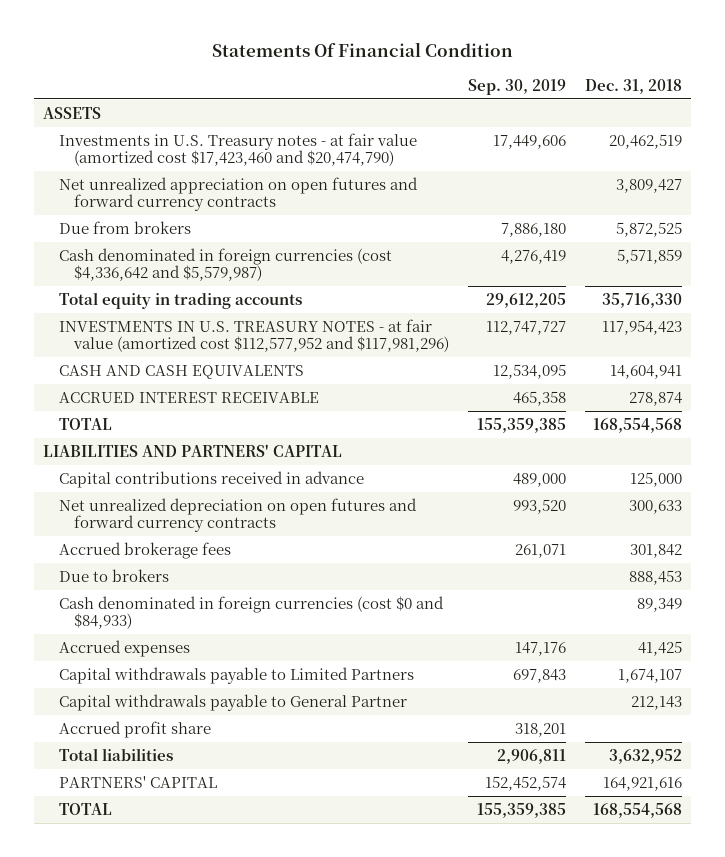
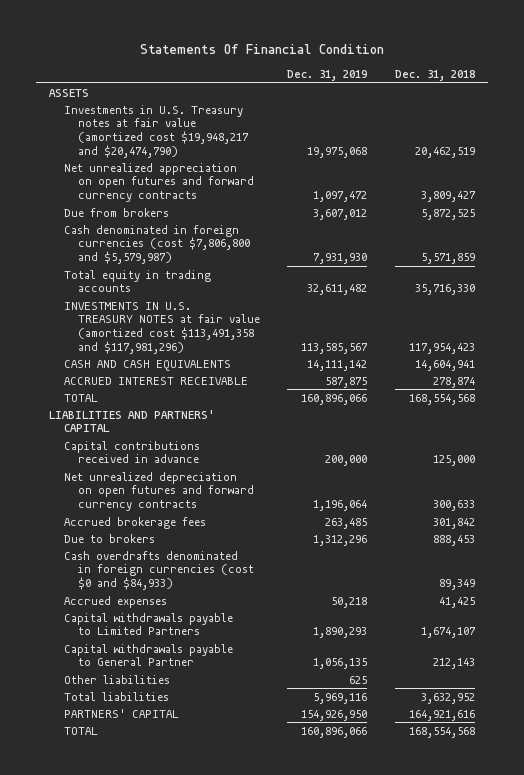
[468,78,567,95] Sep. 30, 2019 -> none
none -> [287,70,368,82] Dec. 31, 2019
[58,132,417,167] Investments in U.S. Treasury notes - at fair value (amortized cost $17,423,460 and $20,474,790) -> [63,104,249,158] Investments in U.S. Treasury notes at fair value (amortized cost $19,948,217 and $20,474,790)
[58,247,392,282] Cash denominated in foreign currencies (cost $4,336,642 and $5,579,987) -> [63,224,250,265] Cash denominated in foreign currencies (cost $7,806,800 and $5,579,987)
[58,318,450,353] INVESTMENTS IN U.S. TREASURY NOTES - at fair value (amortized cost $112,577,952 and $117,981,296) -> [63,301,260,354] INVESTMENTS IN U.S. TREASURY NOTES at fair value (amortized cost $113,491,358 and $117,981,296)
[58,595,444,630] Cash denominated in foreign currencies (cost $0 and $84,933) -> [63,550,254,591] Cash overdrafts denominated in foreign currencies (cost $0 and $84,933)
[58,720,211,738] Accrued profit share -> none
none -> [63,674,170,684] Other liabilities

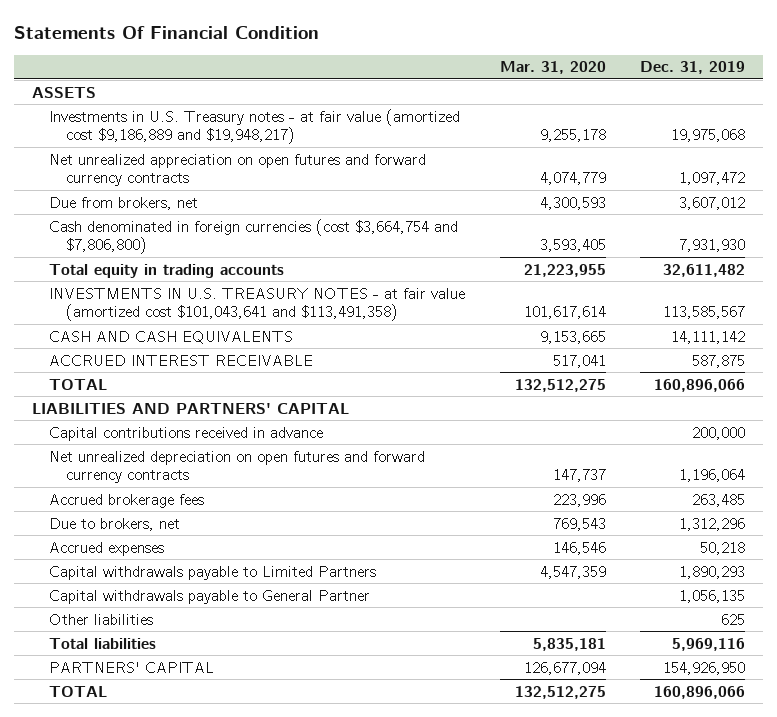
[394,70,475,82] Dec. 31, 2018 -> none
none -> [499,61,606,75] Mar. 31, 2020
[63,104,249,158] Investments in U.S. Treasury notes at fair value (amortized cost $19,948,217 and $20,474,790) -> [49,108,461,145] Investments in U.S. Treasury notes - at fair value (amortized cost $9,186,889 and $19,948,217)
[63,207,169,217] Due from brokers -> [49,196,199,210] Due from brokers, net
[63,224,250,265] Cash denominated in foreign currencies (cost $7,806,800 and $5,579,987) -> [49,218,459,255] Cash denominated in foreign currencies (cost $3,664,754 and $7,806,800)
[63,301,260,354] INVESTMENTS IN U.S. TREASURY NOTES at fair value (amortized cost $113,491,358 and $117,981,296) -> [49,287,466,322] INVESTMENTS IN U.S. TREASURY NOTES - at fair value (amortized cost $101,043,641 and $113,491,358)
[63,550,254,591] Cash overdrafts denominated in foreign currencies (cost $0 and $84,933) -> none
[63,533,155,543] Due to brokers -> [49,517,181,531] Due to brokers, net

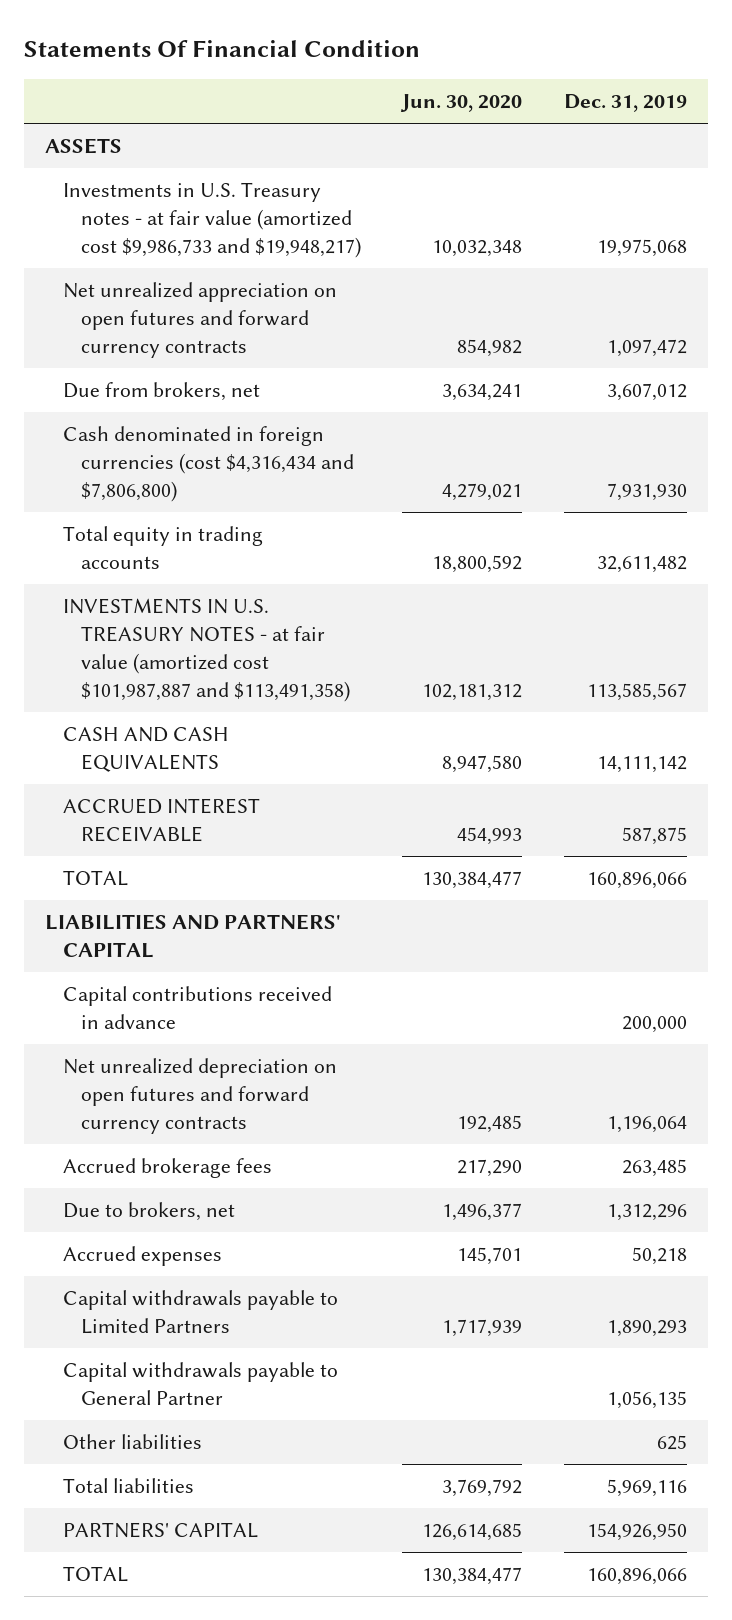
[499,61,606,75] Mar. 31, 2020 -> none
none -> [400,94,523,113] Jun. 30, 2020
[49,108,461,145] Investments in U.S. Treasury notes - at fair value (amortized cost $9,186,889 and $19,948,217) -> [62,182,361,259] Investments in U.S. Treasury notes - at fair value (amortized cost $9,986,733 and $19,948,217)
[49,218,459,255] Cash denominated in foreign currencies (cost $3,664,754 and $7,806,800) -> [62,426,354,503] Cash denominated in foreign currencies (cost $4,316,434 and $7,806,800)
[49,287,466,322] INVESTMENTS IN U.S. TREASURY NOTES - at fair value (amortized cost $101,043,641 and $113,491,358) -> [62,598,350,703] INVESTMENTS IN U.S. TREASURY NOTES - at fair value (amortized cost $101,987,887 and $113,491,358)

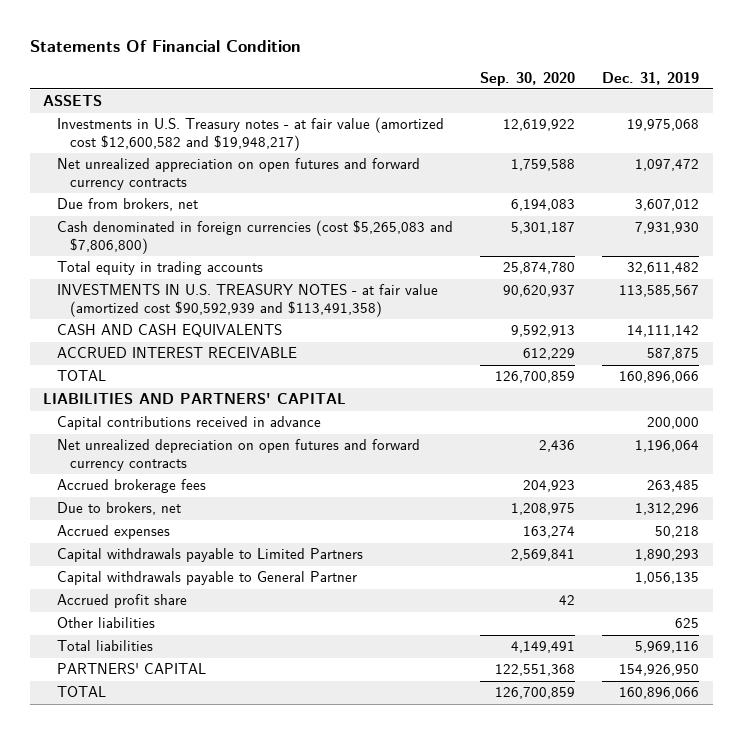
[400,94,523,113] Jun. 30, 2020 -> none
none -> [479,71,575,86] Sep. 30, 2020
[62,182,361,259] Investments in U.S. Treasury notes - at fair value (amortized cost $9,986,733 and $19,948,217) -> [56,117,444,152] Investments in U.S. Treasury notes - at fair value (amortized cost $12,600,582 and $19,948,217)
[62,426,354,503] Cash denominated in foreign currencies (cost $4,316,434 and $7,806,800) -> [56,220,453,255] Cash denominated in foreign currencies (cost $5,265,083 and $7,806,800)
[62,598,350,703] INVESTMENTS IN U.S. TREASURY NOTES - at fair value (amortized cost $101,987,887 and $113,491,358) -> [56,284,438,318] INVESTMENTS IN U.S. TREASURY NOTES - at fair value (amortized cost $90,592,939 and $113,491,358)
none -> [56,594,187,609] Accrued profit share

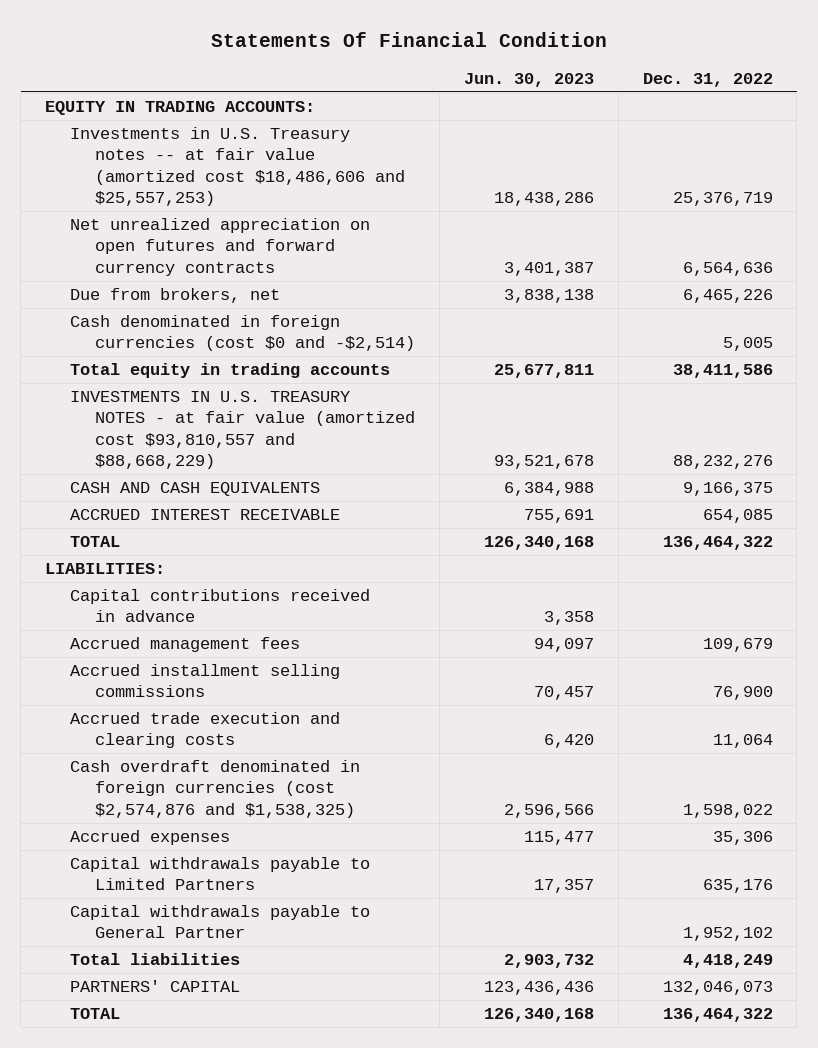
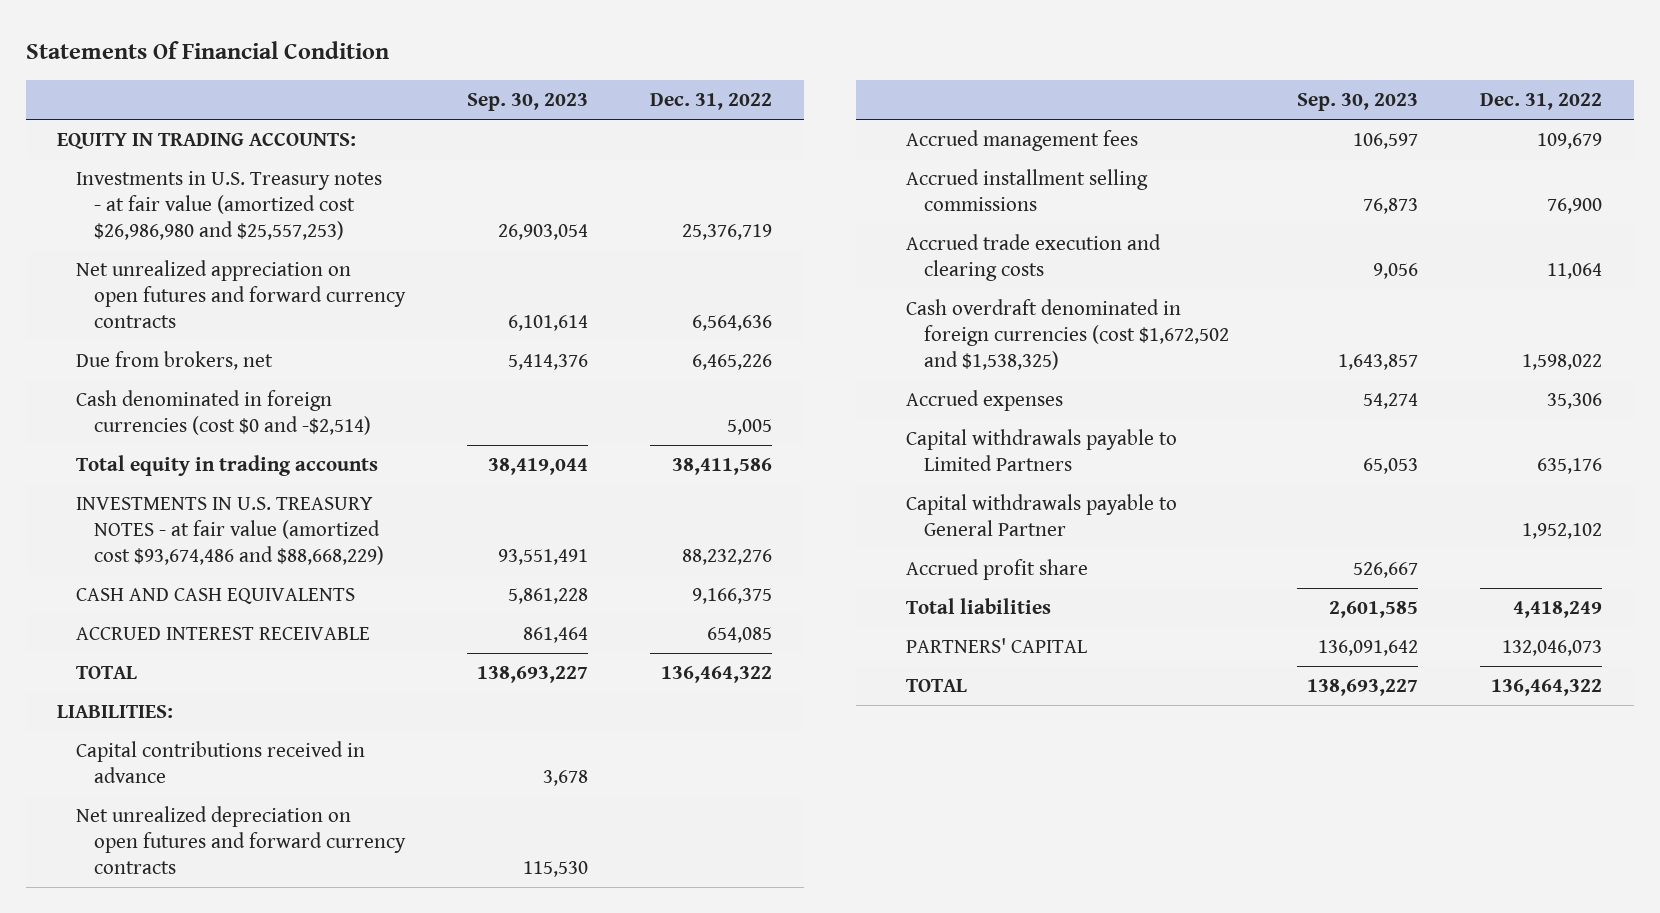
[463,72,594,87] Jun. 30, 2023 -> none
none -> [467,93,589,112] Sep. 30, 2023
[70,127,406,206] Investments in U.S. Treasury notes -- at fair value (amortized cost $18,486,606 and $25,557,253) -> [75,171,382,241] Investments in U.S. Treasury notes - at fair value (amortized cost $26,986,980 and $25,557,253)
[70,391,416,469] INVESTMENTS IN U.S. TREASURY NOTES - at fair value (amortized cost $93,810,557 and $88,668,229) -> [75,497,384,566] INVESTMENTS IN U.S. TREASURY NOTES - at fair value (amortized cost $93,674,486 and $88,668,229)
none -> [75,806,406,875] Net unrealized depreciation on open futures and forward currency contracts
[70,760,361,818] Cash overdraft denominated in foreign currencies (cost $2,574,876 and $1,538,325) -> [905,299,1229,371] Cash overdraft denominated in foreign currencies (cost $1,672,502 and $1,538,325)
none -> [905,559,1088,581] Accrued profit share

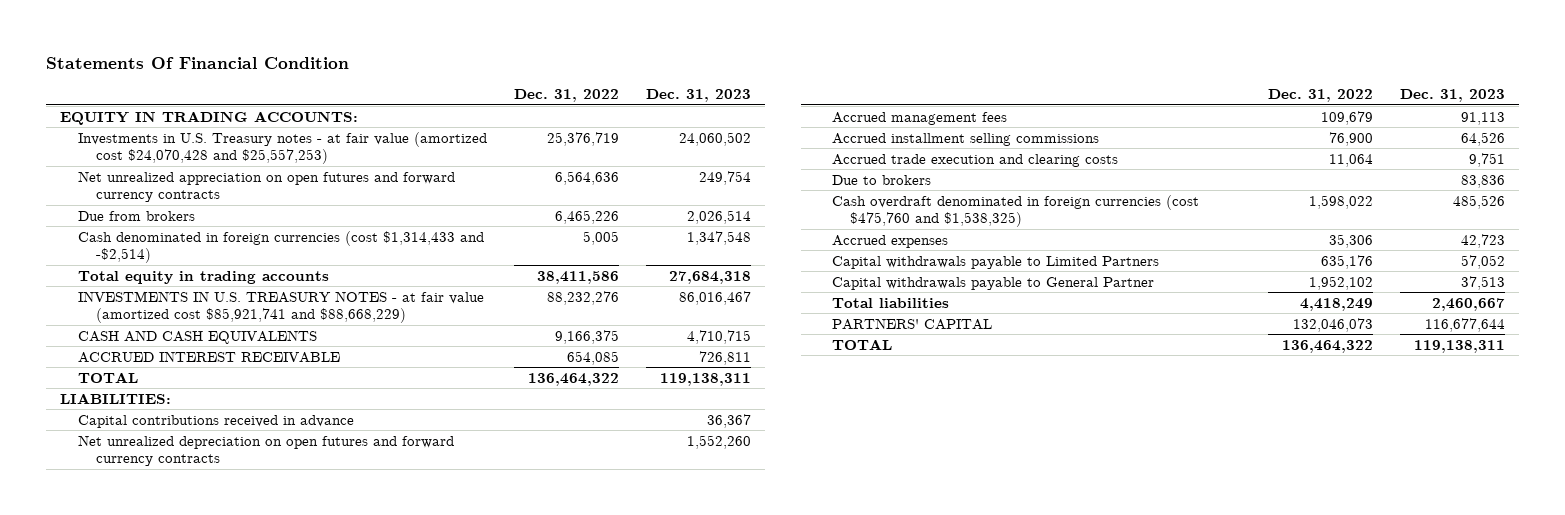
[467,93,589,112] Sep. 30, 2023 -> none
none -> [645,88,751,102] Dec. 31, 2023
[75,171,382,241] Investments in U.S. Treasury notes - at fair value (amortized cost $26,986,980 and $25,557,253) -> [77,131,487,165] Investments in U.S. Treasury notes - at fair value (amortized cost $24,070,428 and $25,557,253)
[75,351,273,371] Due from brokers, net -> [77,210,195,221] Due from brokers
[75,390,371,436] Cash denominated in foreign currencies (cost $0 and -$2,514) -> [77,230,484,264] Cash denominated in foreign currencies (cost $1,314,433 and -$2,514)
[75,497,384,566] INVESTMENTS IN U.S. TREASURY NOTES - at fair value (amortized cost $93,674,486 and $88,668,229) -> [77,290,484,324] INVESTMENTS IN U.S. TREASURY NOTES - at fair value (amortized cost $85,921,741 and $88,668,229)
none -> [832,174,932,185] Due to brokers
[905,299,1229,371] Cash overdraft denominated in foreign currencies (cost $1,672,502 and $1,538,325) -> [832,194,1200,228] Cash overdraft denominated in foreign currencies (cost $475,760 and $1,538,325)
[905,559,1088,581] Accrued profit share -> none

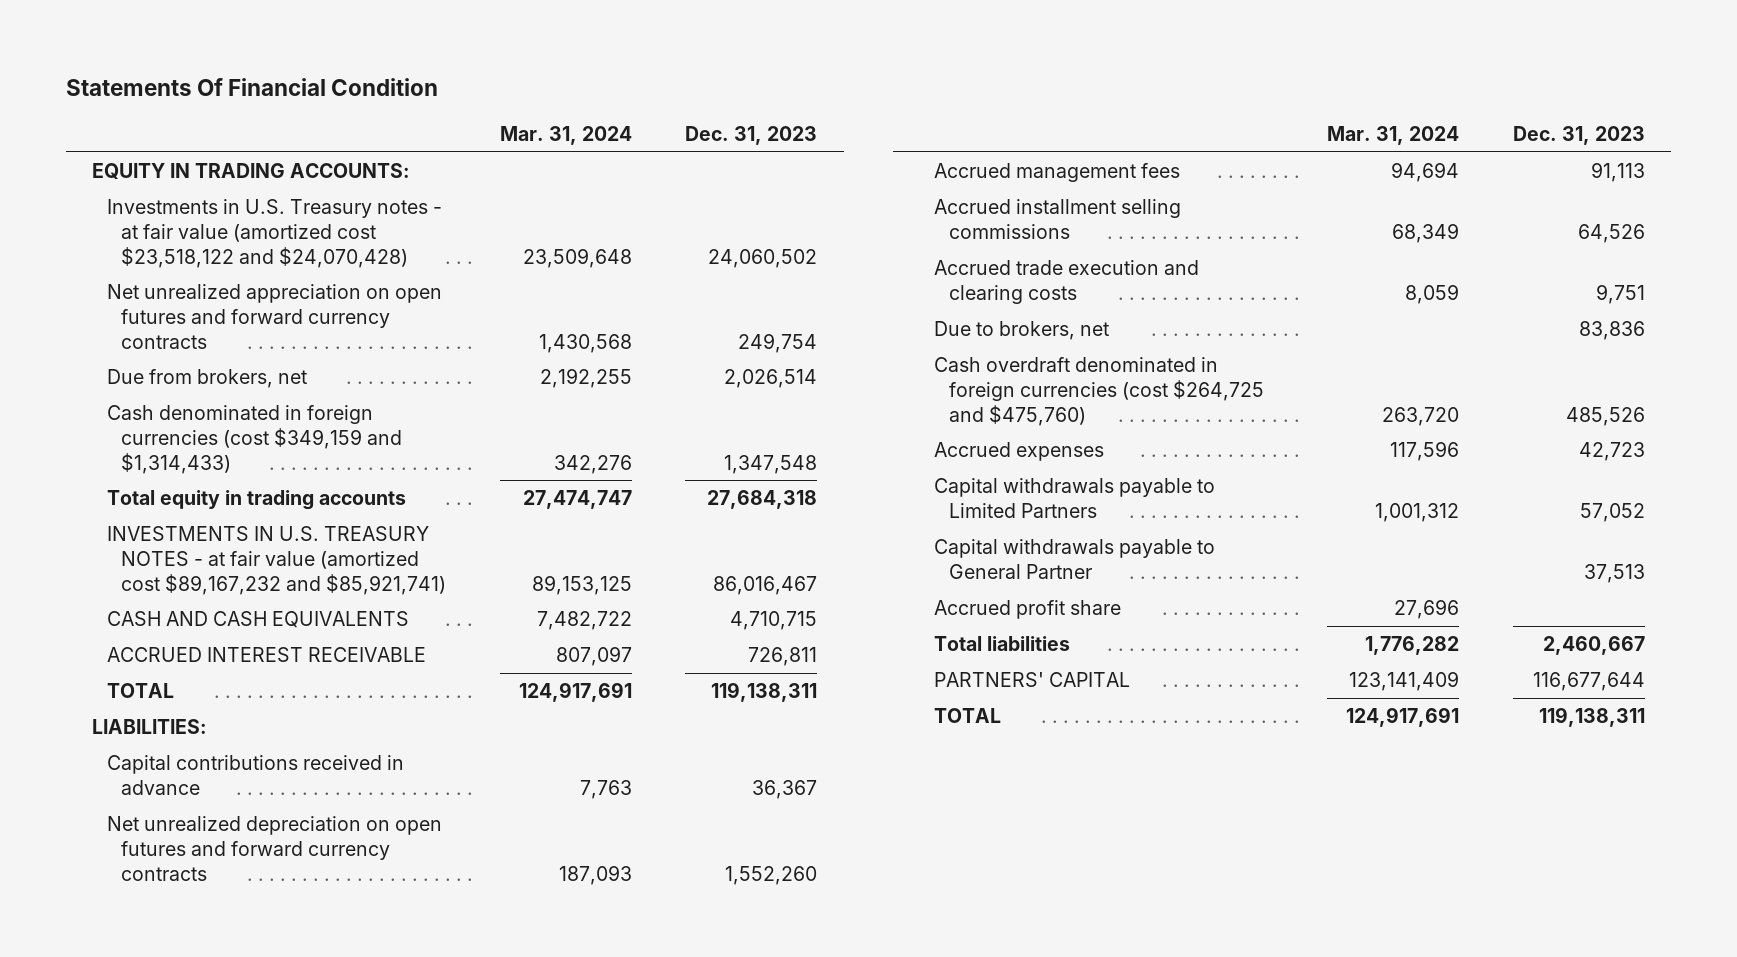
[513,88,619,102] Dec. 31, 2022 -> none
none -> [499,125,632,145] Mar. 31, 2024
[77,131,487,165] Investments in U.S. Treasury notes - at fair value (amortized cost $24,070,428 and $25,557,253) -> [106,199,442,268] Investments in U.S. Treasury notes - at fair value (amortized cost $23,518,122 and $24,070,428)
[77,210,195,221] Due from brokers -> [106,369,307,389] Due from brokers, net
[77,230,484,264] Cash denominated in foreign currencies (cost $1,314,433 and -$2,514) -> [106,405,403,474] Cash denominated in foreign currencies (cost $349,159 and $1,314,433)
[77,290,484,324] INVESTMENTS IN U.S. TREASURY NOTES - at fair value (amortized cost $85,921,741 and $88,668,229) -> [106,526,447,595] INVESTMENTS IN U.S. TREASURY NOTES - at fair value (amortized cost $89,167,232 and $85,921,741)
[832,174,932,185] Due to brokers -> [934,321,1110,341] Due to brokers, net
[832,194,1200,228] Cash overdraft denominated in foreign currencies (cost $475,760 and $1,538,325) -> [934,357,1264,426] Cash overdraft denominated in foreign currencies (cost $264,725 and $475,760)
none -> [934,600,1122,620] Accrued profit share

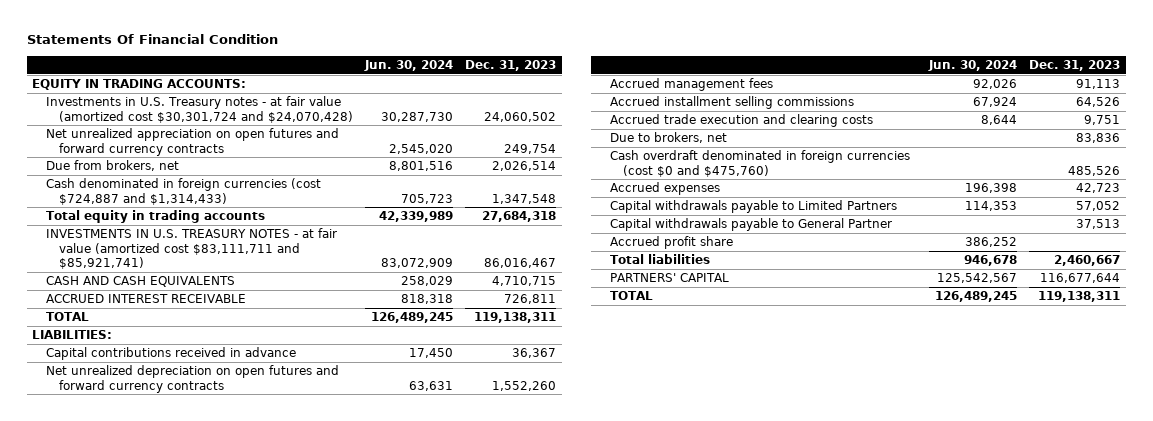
[499,125,632,145] Mar. 31, 2024 -> none
none -> [364,59,454,71] Jun. 30, 2024
[106,199,442,268] Investments in U.S. Treasury notes - at fair value (amortized cost $23,518,122 and $24,070,428) -> [45,96,354,123] Investments in U.S. Treasury notes - at fair value (amortized cost $30,301,724 and $24,070,428)
[106,405,403,474] Cash denominated in foreign currencies (cost $349,159 and $1,314,433) -> [45,178,321,205] Cash denominated in foreign currencies (cost $724,887 and $1,314,433)
[106,526,447,595] INVESTMENTS IN U.S. TREASURY NOTES - at fair value (amortized cost $89,167,232 and $85,921,741) -> [45,228,337,270] INVESTMENTS IN U.S. TREASURY NOTES - at fair value (amortized cost $83,111,711 and $85,921,741)
[934,357,1264,426] Cash overdraft denominated in foreign currencies (cost $264,725 and $475,760) -> [609,150,910,177] Cash overdraft denominated in foreign currencies (cost $0 and $475,760)

